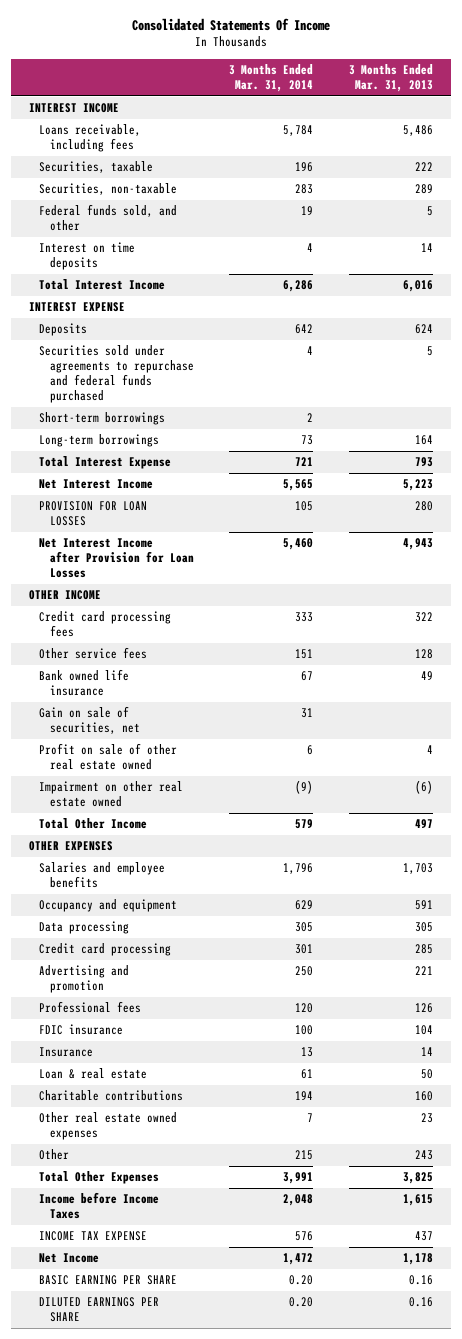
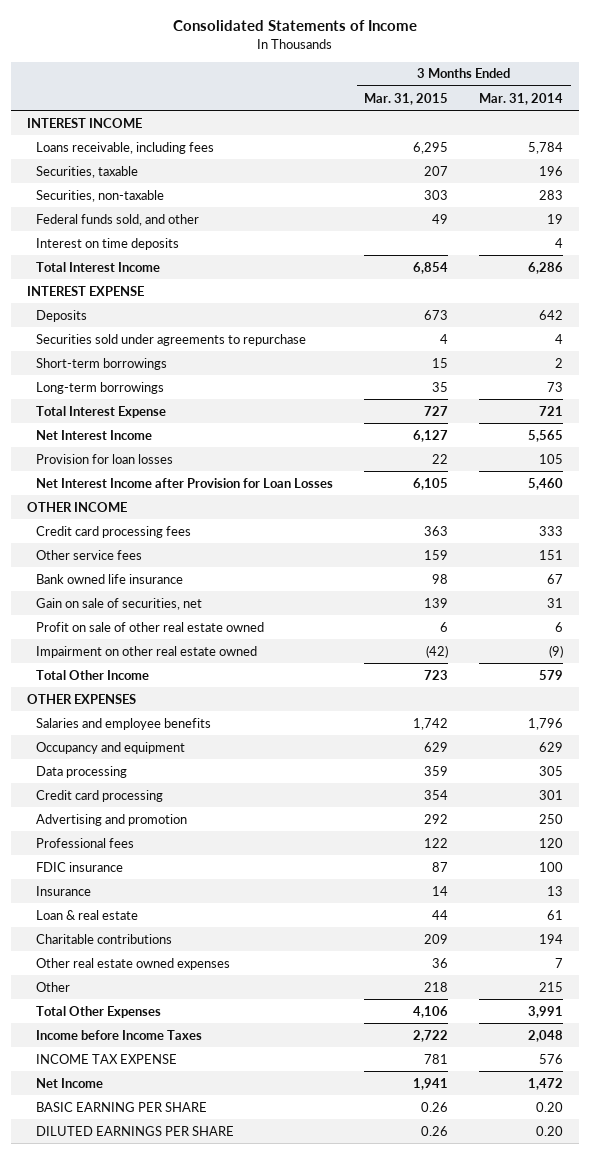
[131,17,330,31] Consolidated Statements Of Income -> [172,20,417,32] Consolidated Statements of Income
[349,64,434,92] 3 Months Ended Mar. 31, 2013 -> none
none -> [364,92,449,105] Mar. 31, 2015
[39,345,194,404] Securities sold under agreements to repurchase and federal funds purchased -> [36,333,307,346] Securities sold under agreements to repurchase
[39,501,148,527] PROVISION FOR LOAN LOSSES -> [36,453,174,464] Provision for loan losses

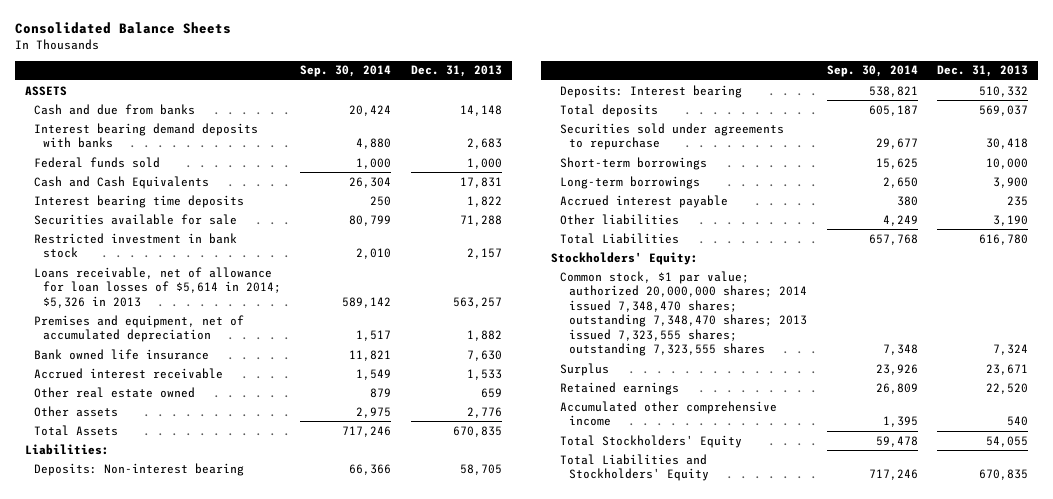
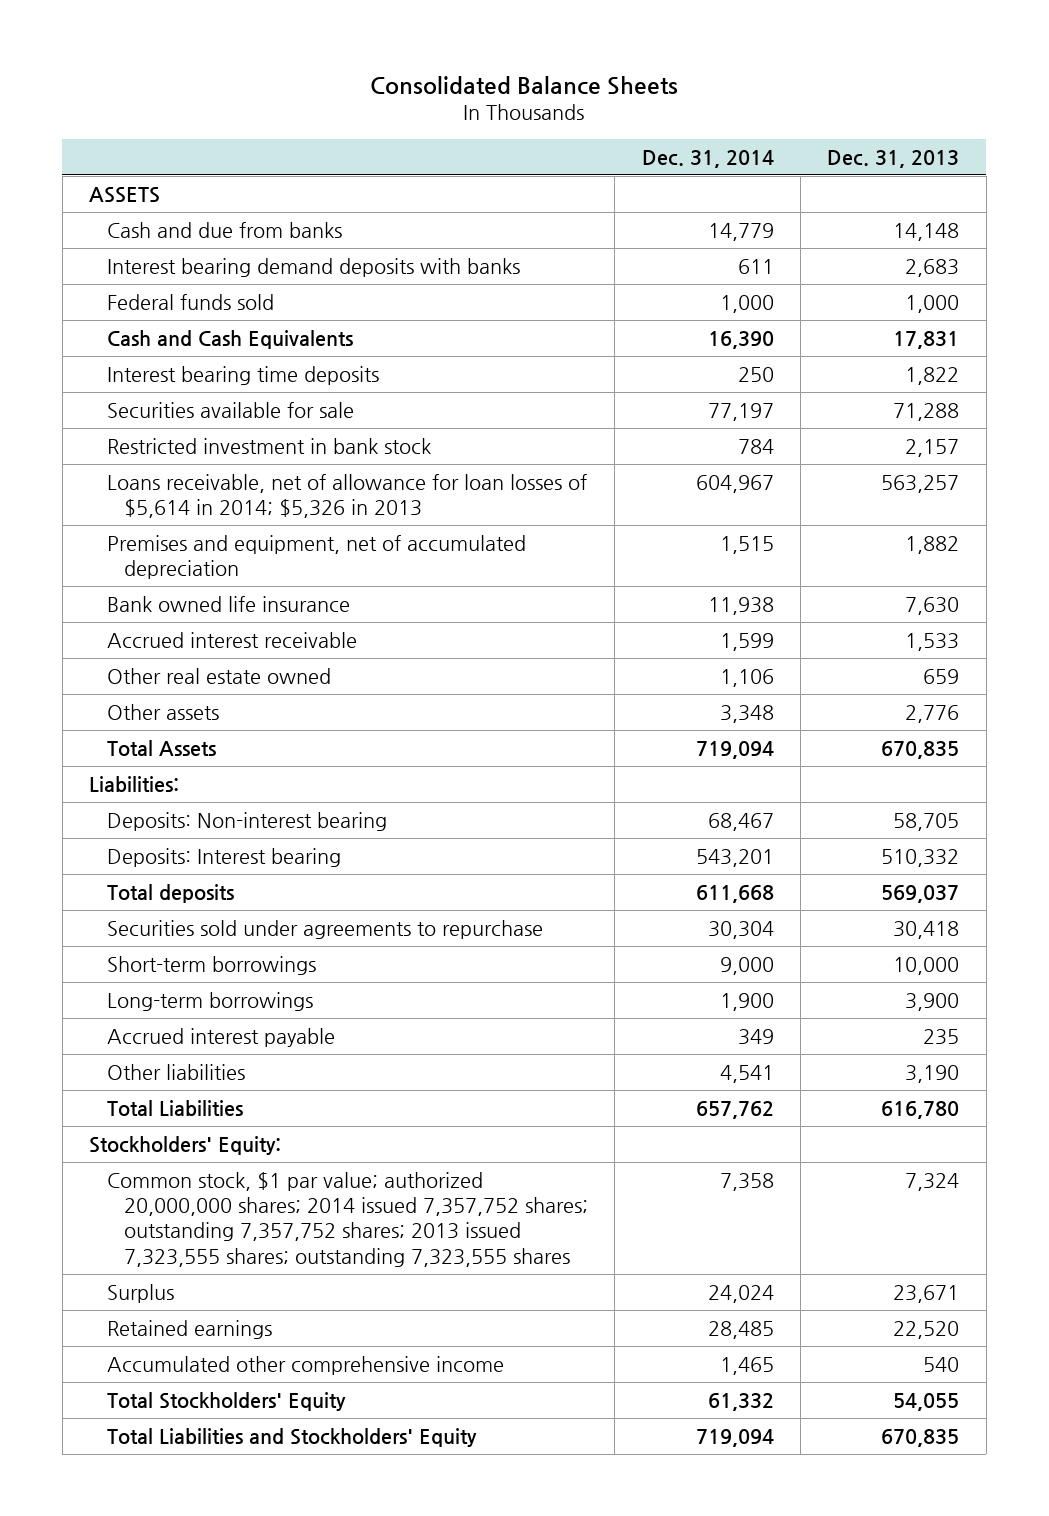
[300,65,392,78] Sep. 30, 2014 -> none
none -> [641,149,774,168] Dec. 31, 2014
[560,270,808,357] Common stock, $1 par value; authorized 20,000,000 shares; 2014 issued 7,348,470 shares; outstanding 7,348,470 shares; 2013 issued 7,323,555 shares; outstanding 7,323,555 shares -> [106,1171,589,1267] Common stock, $1 par value; authorized 20,000,000 shares; 2014 issued 7,357,752 shares; outstanding 7,357,752 shares; 2013 issued 7,323,555 shares; outstanding 7,323,555 shares

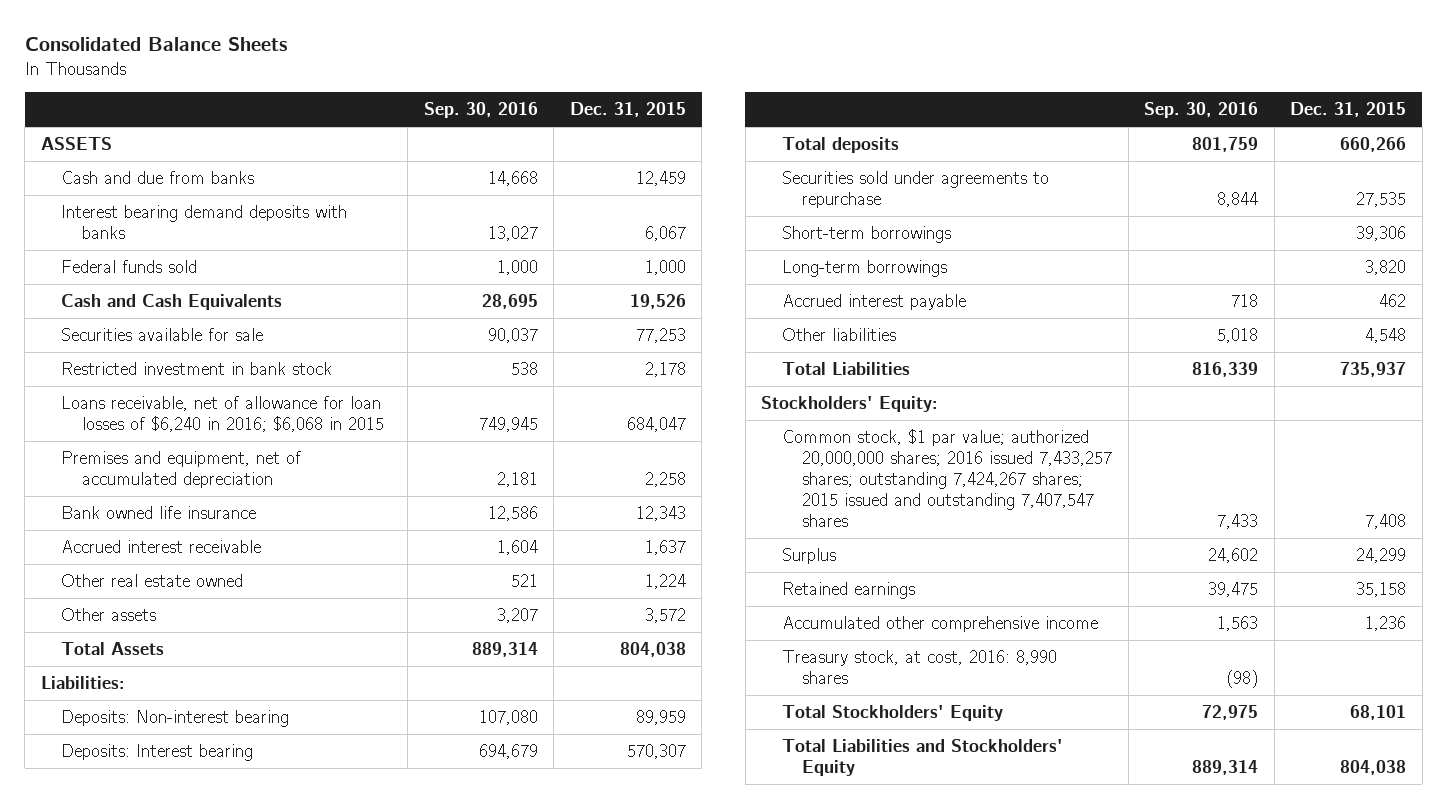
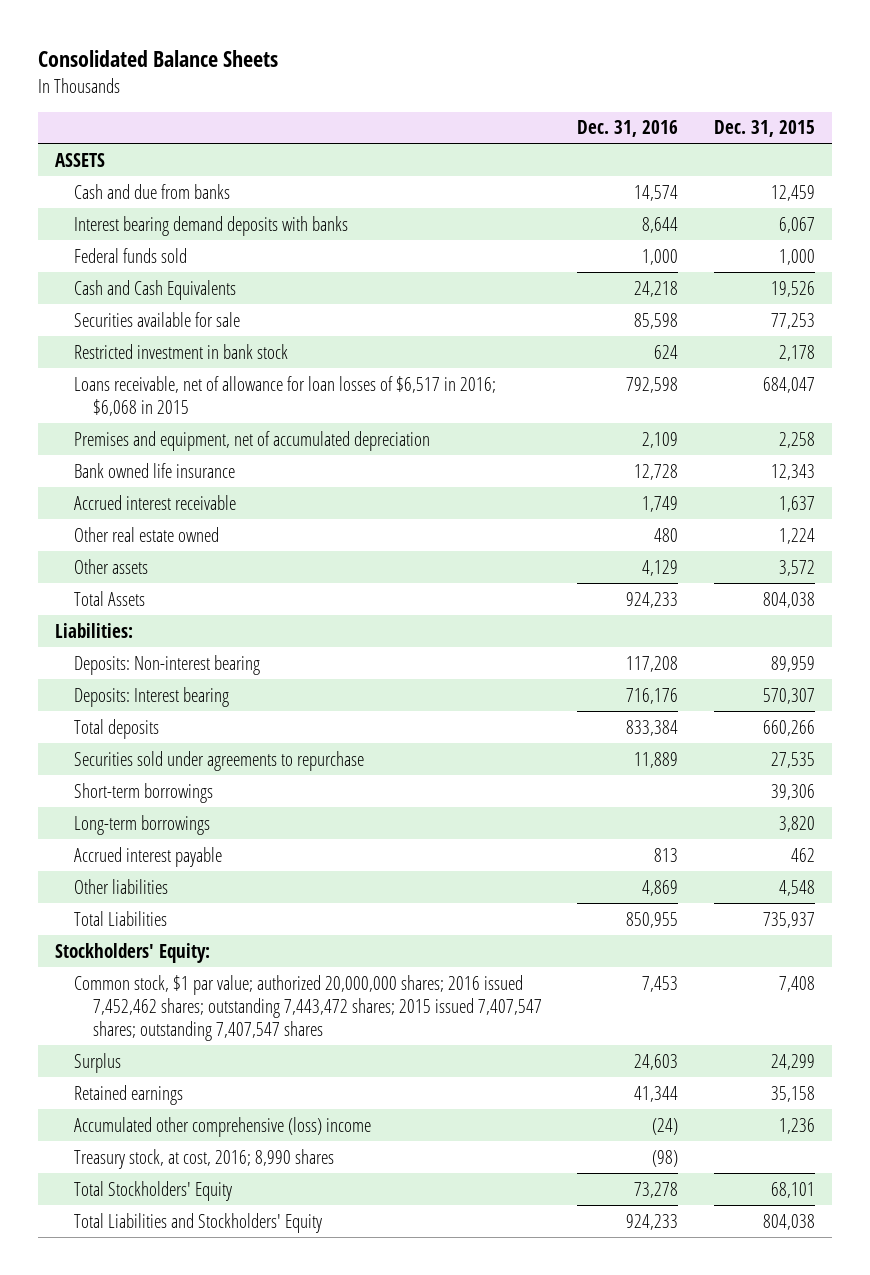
[423,102,538,119] Sep. 30, 2016 -> none
none -> [577,120,679,138] Dec. 31, 2016
[61,396,384,433] Loans receivable, net of allowance for loan losses of $6,240 in 2016; $6,068 in 2015 -> [74,375,497,416] Loans receivable, net of allowance for loan losses of $6,517 in 2016; $6,068 in 2015
[781,429,1113,527] Common stock, $1 par value; authorized 20,000,000 shares; 2016 issued 7,433,257 shares; outstanding 7,424,267 shares; 2015 issued and outstanding 7,407,547 shares -> [74,974,543,1041] Common stock, $1 par value; authorized 20,000,000 shares; 2016 issued 7,452,462 shares; outstanding 7,443,472 shares; 2015 issued 7,407,547 shares; outstanding 7,407,547 shares
[781,616,1098,633] Accumulated other comprehensive income -> [74,1116,372,1137] Accumulated other comprehensive (loss) income
[781,650,1057,685] Treasury stock, at cost, 2016: 8,990 shares -> [74,1148,335,1169] Treasury stock, at cost, 2016; 8,990 shares

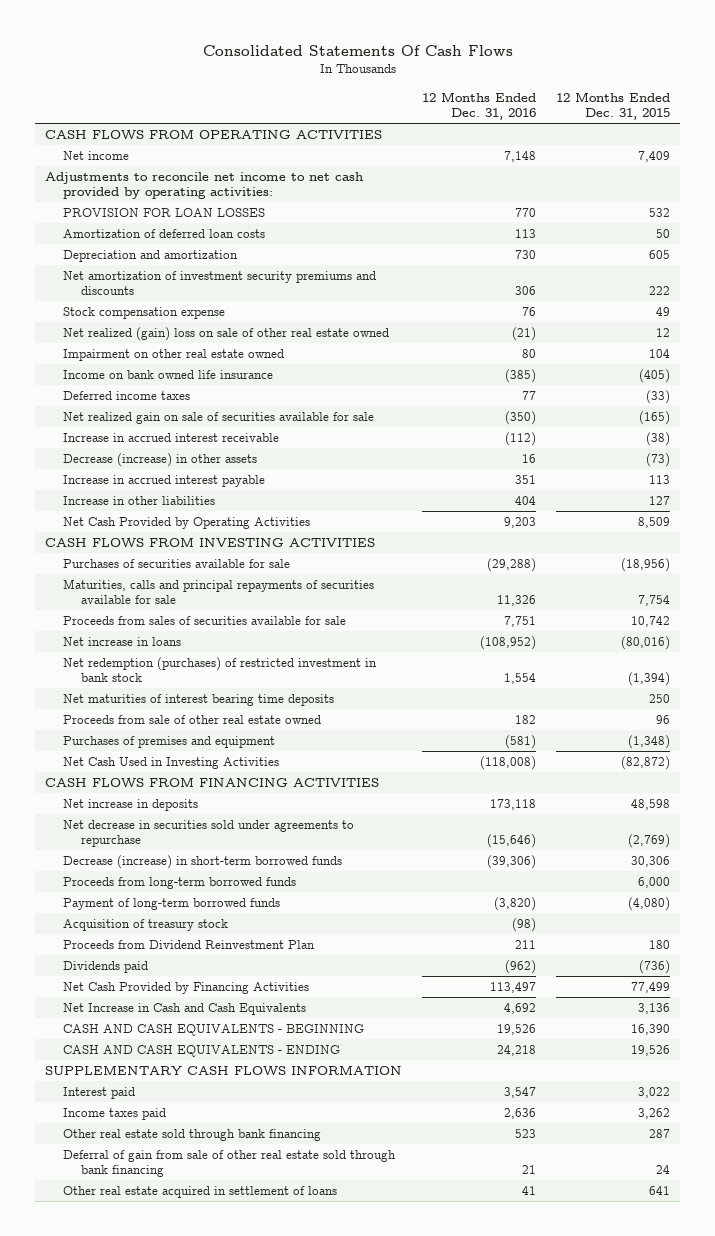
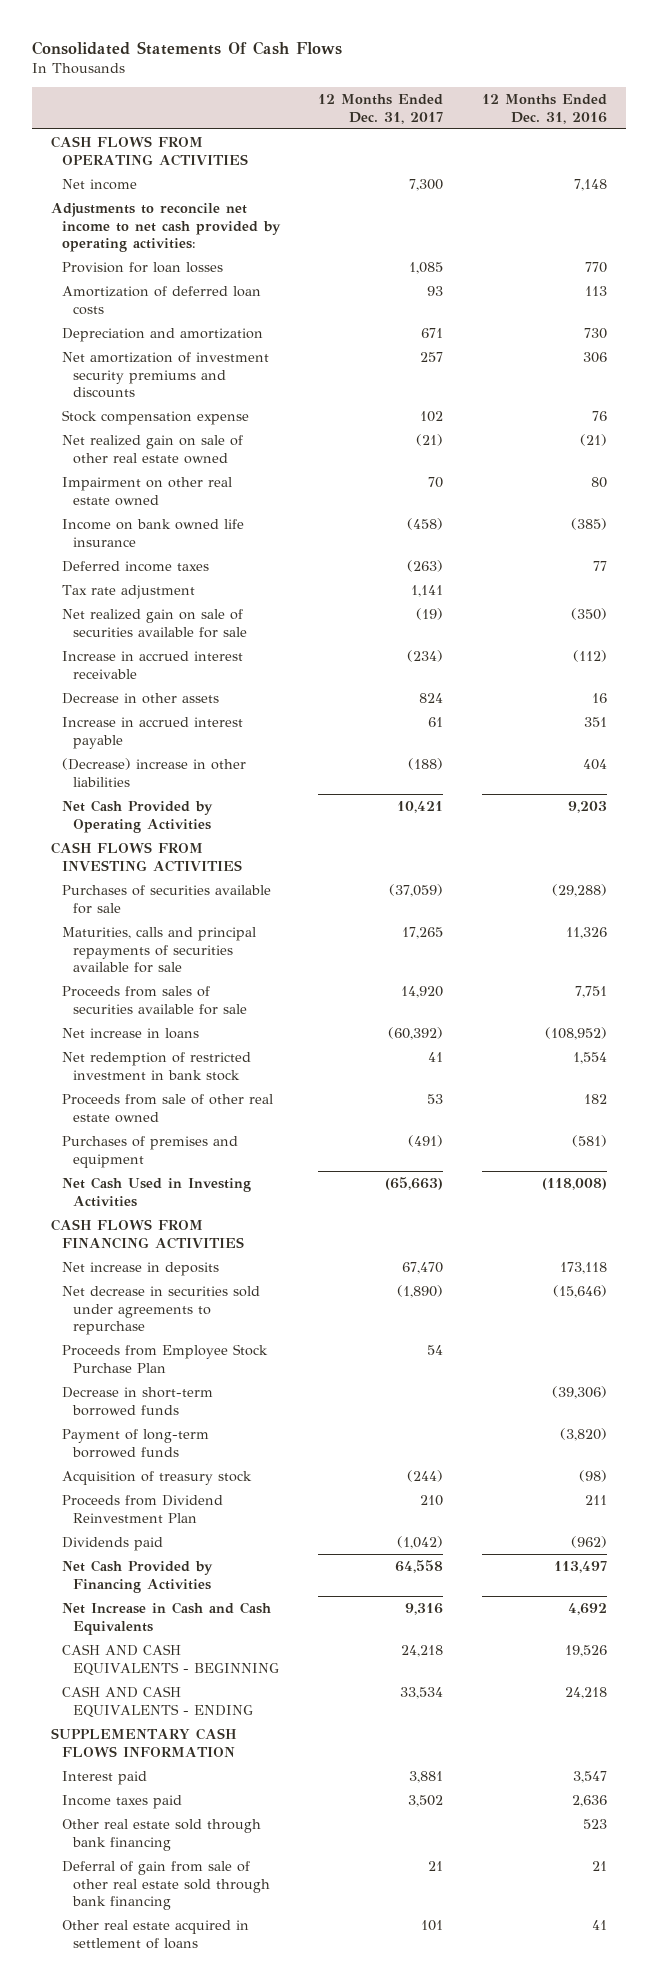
[556,91,671,121] 12 Months Ended Dec. 31, 2015 -> none
none -> [318,94,444,124] 12 Months Ended Dec. 31, 2017
[63,208,266,218] PROVISION FOR LOAN LOSSES -> [61,261,223,273] Provision for loan losses
[63,327,390,342] Net realized (gain) loss on sale of other real estate owned -> [61,434,243,464] Net realized gain on sale of other real estate owned
none -> [61,584,195,599] Tax rate adjustment
[63,453,258,468] Decrease (increase) in other assets -> [61,692,219,704] Decrease in other assets
[63,496,216,506] Increase in other liabilities -> [61,757,246,787] (Decrease) increase in other liabilities
[63,694,335,707] Net maturities of interest bearing time deposits -> none
[63,657,378,683] Net redemption (purchases) of restricted investment in bank stock -> [61,1051,251,1081] Net redemption of restricted investment in bank stock
[63,877,297,890] Proceeds from long-term borrowed funds -> none
none -> [61,1343,268,1373] Proceeds from Employee Stock Purchase Plan
[63,855,343,870] Decrease (increase) in short-term borrowed funds -> [61,1386,213,1416] Decrease in short-term borrowed funds

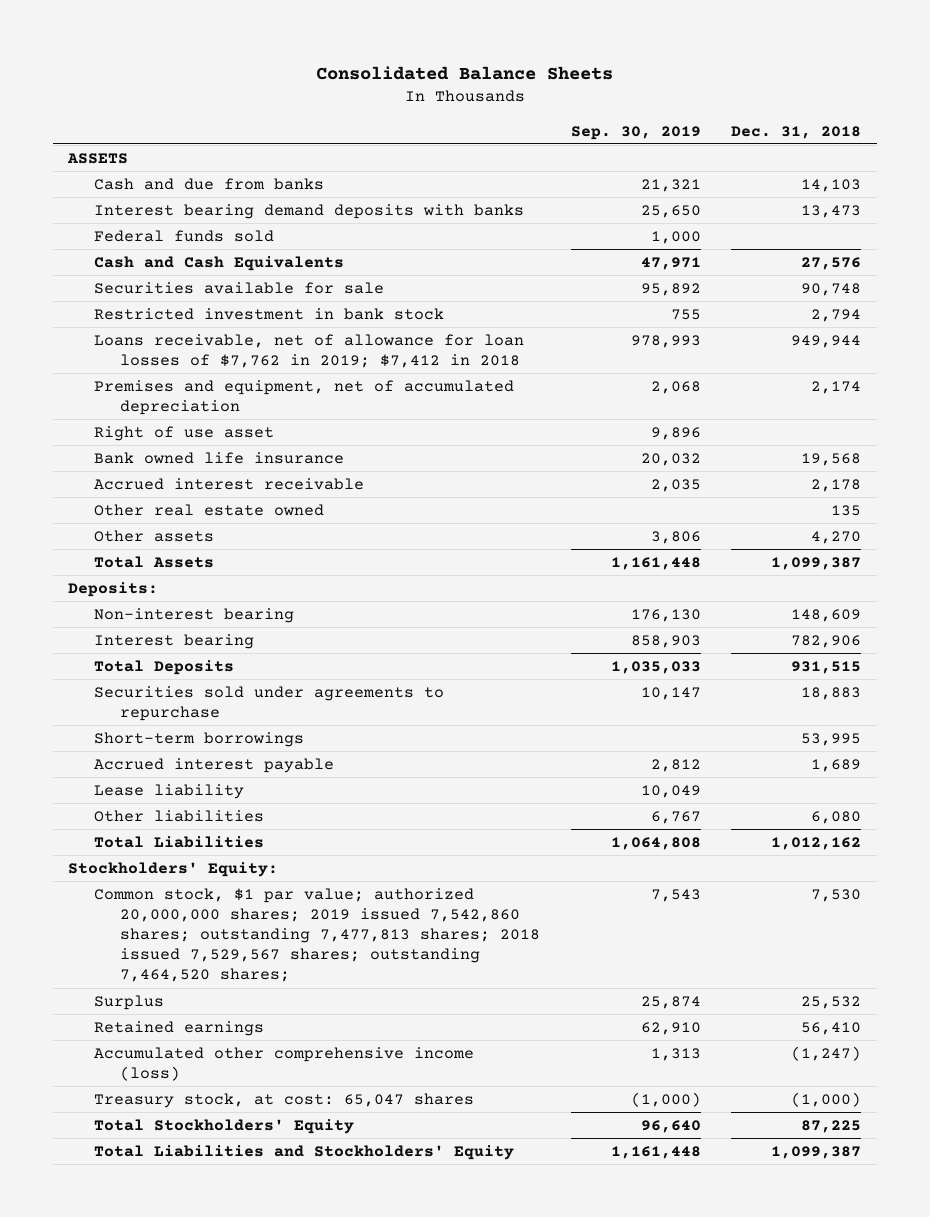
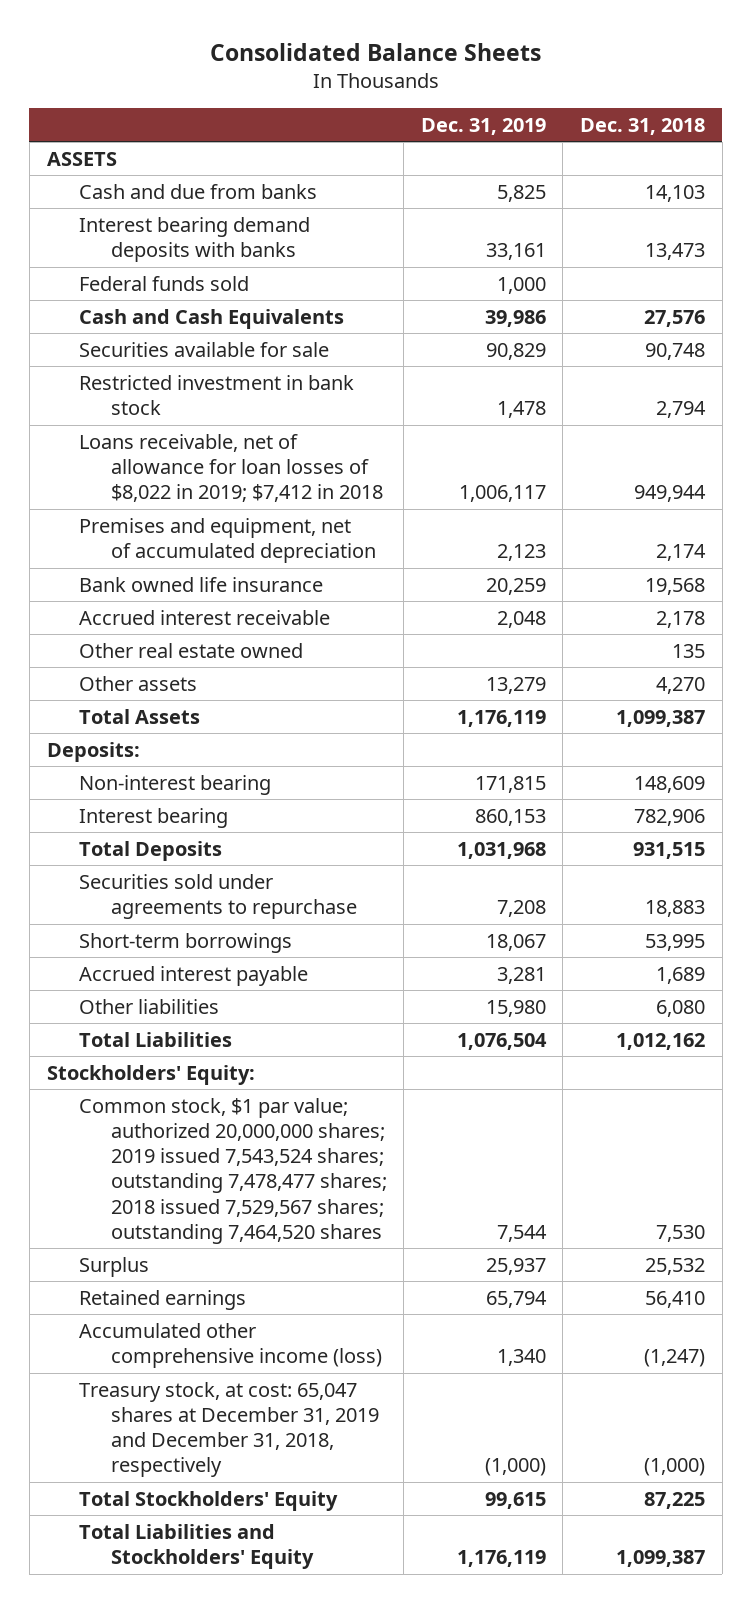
[570,125,701,140] Sep. 30, 2019 -> none
none -> [420,117,546,135] Dec. 31, 2019
[94,333,525,369] Loans receivable, net of allowance for loan losses of $7,762 in 2019; $7,412 in 2018 -> [78,433,383,503] Loans receivable, net of allowance for loan losses of $8,022 in 2019; $7,412 in 2018
[94,425,275,441] Right of use asset -> none
[94,783,245,799] Lease liability -> none
[94,887,540,983] Common stock, $1 par value; authorized 20,000,000 shares; 2019 issued 7,542,860 shares; outstanding 7,477,813 shares; 2018 issued 7,529,567 shares; outstanding 7,464,520 shares; -> [78,1097,387,1244] Common stock, $1 par value; authorized 20,000,000 shares; 2019 issued 7,543,524 shares; outstanding 7,478,477 shares; 2018 issued 7,529,567 shares; outstanding 7,464,520 shares
[94,1092,475,1108] Treasury stock, at cost: 65,047 shares -> [78,1381,379,1478] Treasury stock, at cost: 65,047 shares at December 31, 2019 and December 31, 2018, respectively

